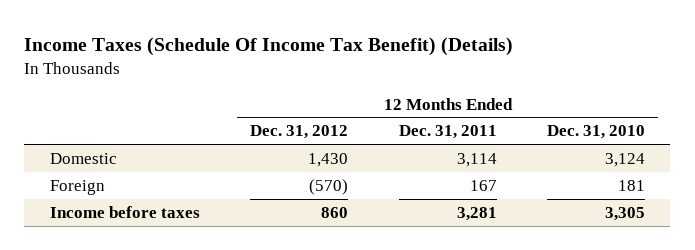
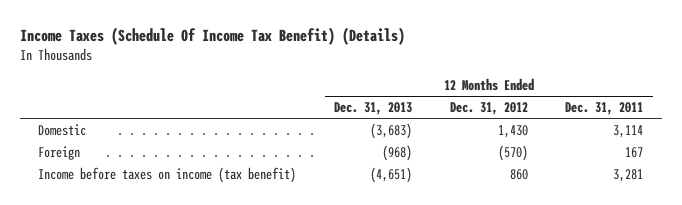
[546,125,645,140] Dec. 31, 2010 -> none
none -> [334,102,413,116] Dec. 31, 2013
[49,205,200,218] Income before taxes -> [38,166,297,183] Income before taxes on income (tax benefit)

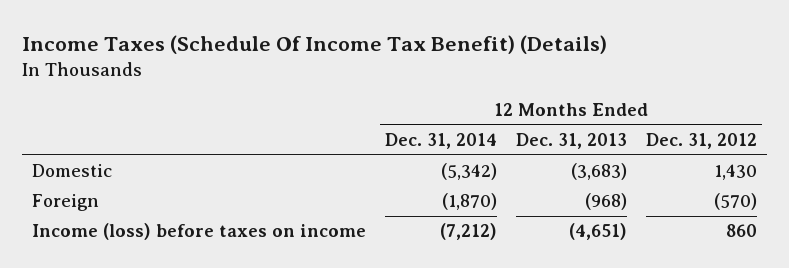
[565,102,644,116] Dec. 31, 2011 -> none
none -> [384,133,497,150] Dec. 31, 2014
[38,166,297,183] Income before taxes on income (tax benefit) -> [31,223,366,241] Income (loss) before taxes on income

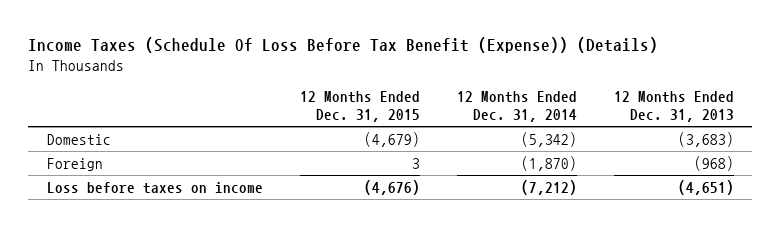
[22,35,608,55] Income Taxes (Schedule Of Income Tax Benefit) (Details) -> [28,37,659,54] Income Taxes (Schedule Of Loss Before Tax Benefit (Expense)) (Details)
[646,133,758,150] Dec. 31, 2012 -> none
none -> [299,90,420,122] 12 Months Ended Dec. 31, 2015
[31,223,366,241] Income (loss) before taxes on income -> [46,181,263,194] Loss before taxes on income

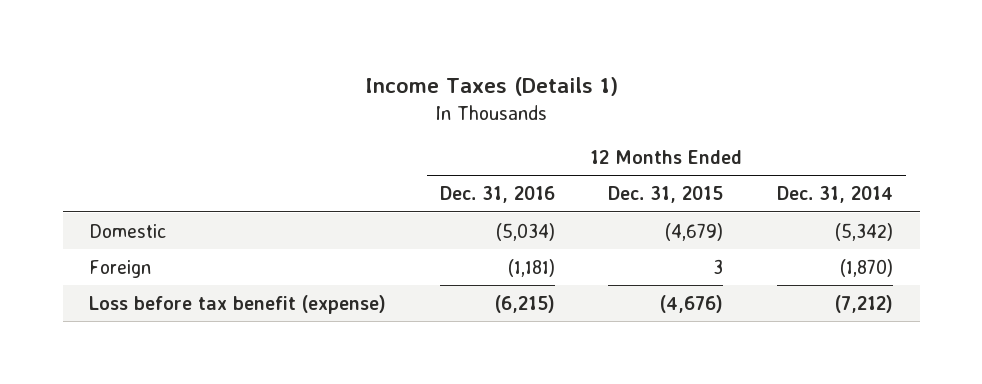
[28,37,659,54] Income Taxes (Schedule Of Loss Before Tax Benefit (Expense)) (Details) -> [365,77,619,97] Income Taxes (Details 1)
[613,90,734,122] 12 Months Ended Dec. 31, 2013 -> none
none -> [439,186,555,204] Dec. 31, 2016
[46,181,263,194] Loss before taxes on income -> [89,294,387,314] Loss before tax benefit (expense)

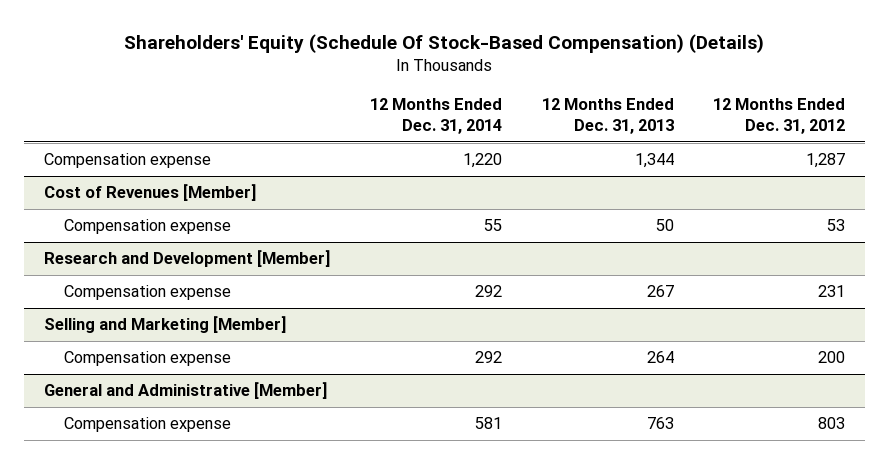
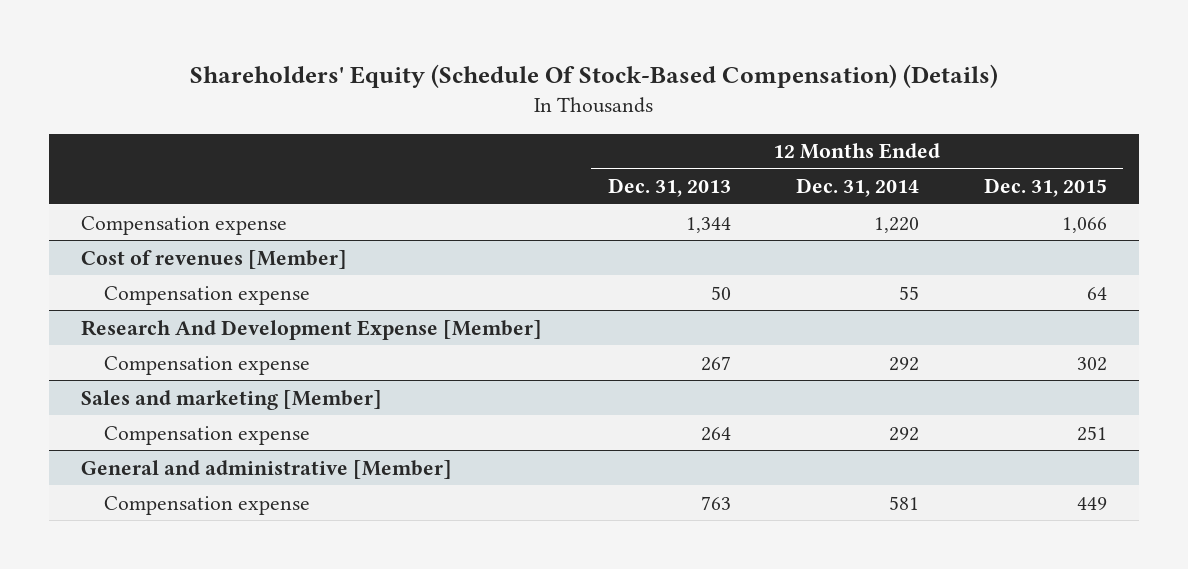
[713,98,846,134] 12 Months Ended Dec. 31, 2012 -> none
none -> [983,178,1107,198] Dec. 31, 2015
[43,184,257,202] Cost of Revenues [Member] -> [81,249,348,269] Cost of revenues [Member]
[43,250,331,268] Research and Development [Member] -> [81,319,543,340] Research And Development Expense [Member]
[43,316,287,334] Selling and Marketing [Member] -> [81,389,383,410] Sales and marketing [Member]
[43,382,328,400] General and Administrative [Member] -> [81,459,453,479] General and administrative [Member]

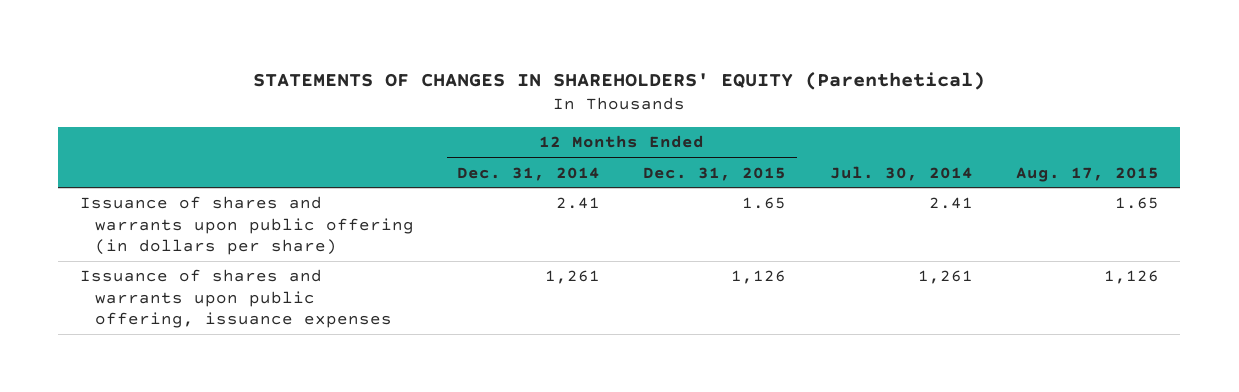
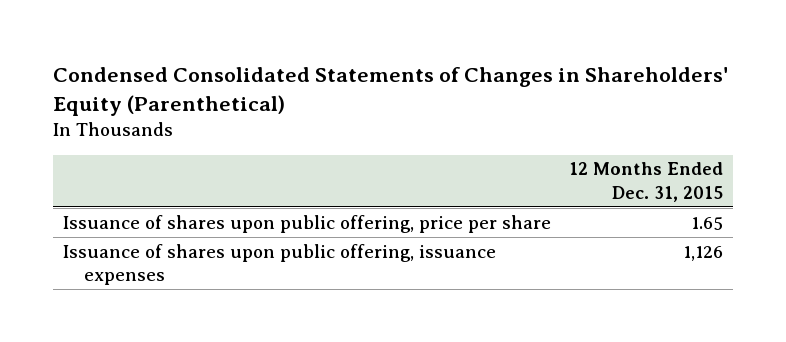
[253,71,986,90] STATEMENTS OF CHANGES IN SHAREHOLDERS' EQUITY (Parenthetical) -> [53,67,729,116] Condensed Consolidated Statements of Changes in Shareholders' Equity (Parenthetical)
[457,166,601,181] Dec. 31, 2014 -> none
[829,165,973,181] Jul. 30, 2014 -> none
[1015,166,1159,182] Aug. 17, 2015 -> none
[79,196,415,256] Issuance of shares and warrants upon public offering (in dollars per share) -> [62,214,551,233] Issuance of shares upon public offering, price per share
[79,269,393,329] Issuance of shares and warrants upon public offering, issuance expenses -> [62,243,496,286] Issuance of shares upon public offering, issuance expenses

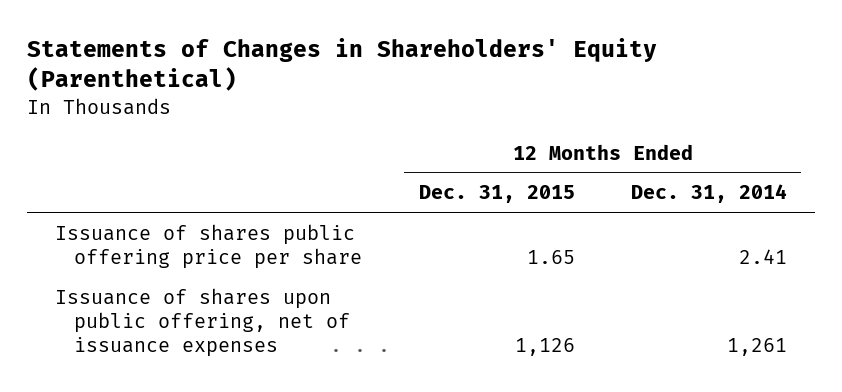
[53,67,729,116] Condensed Consolidated Statements of Changes in Shareholders' Equity (Parenthetical) -> [27,38,658,92] Statements of Changes in Shareholders' Equity (Parenthetical)
none -> [630,184,787,204] Dec. 31, 2014
[62,214,551,233] Issuance of shares upon public offering, price per share -> [55,223,363,269] Issuance of shares public offering price per share
[62,243,496,286] Issuance of shares upon public offering, issuance expenses -> [55,287,351,357] Issuance of shares upon public offering, net of issuance expenses

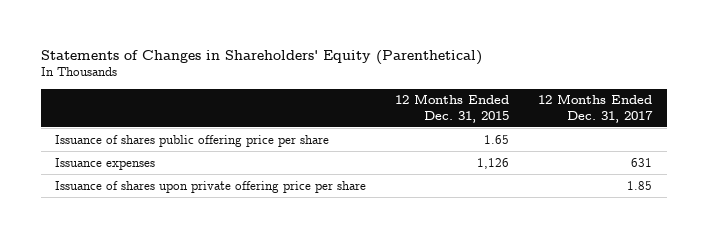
[630,184,787,204] Dec. 31, 2014 -> none
none -> [538,94,654,123] 12 Months Ended Dec. 31, 2017
[55,287,351,357] Issuance of shares upon public offering, net of issuance expenses -> [55,157,156,170] Issuance expenses
none -> [55,180,367,193] Issuance of shares upon private offering price per share

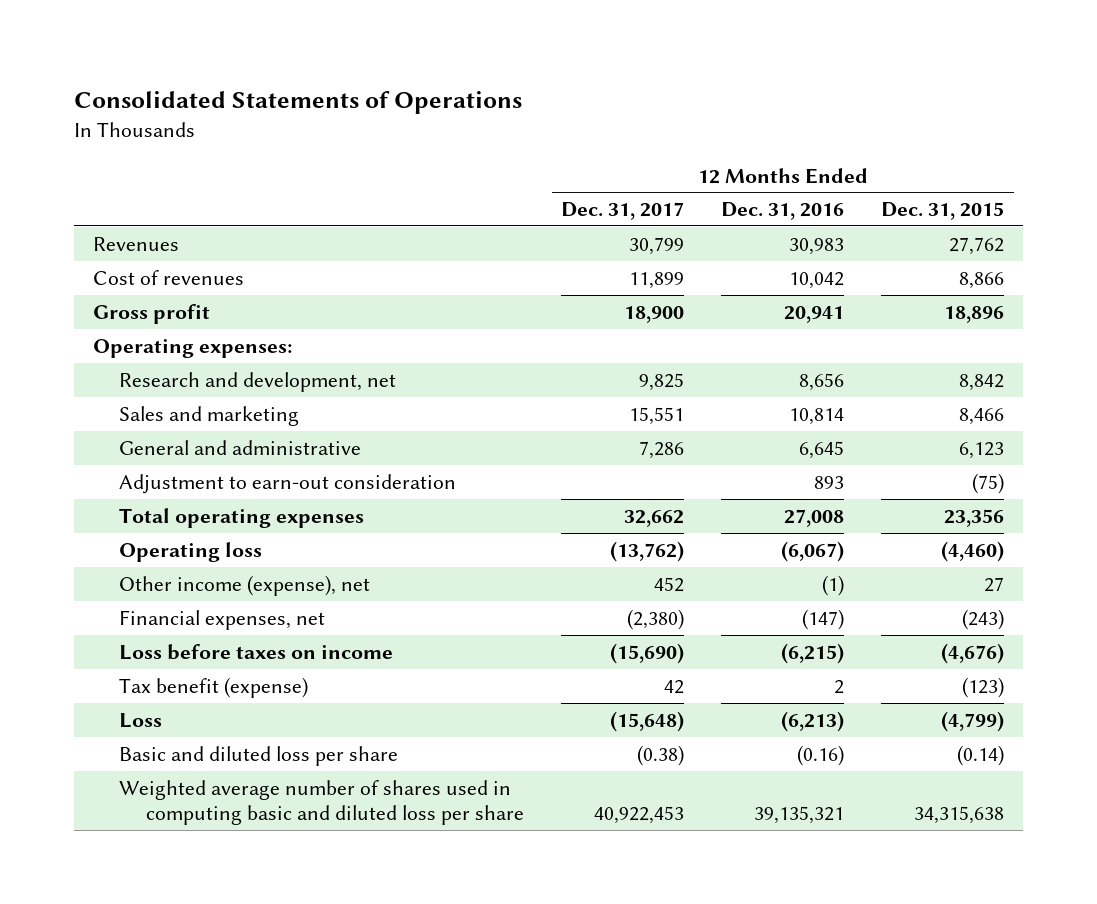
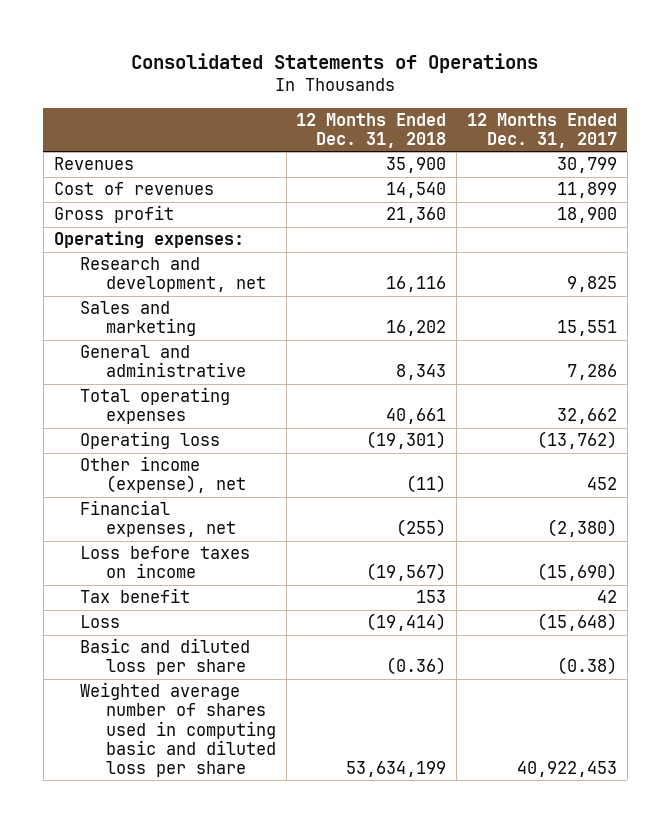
[721,202,845,221] Dec. 31, 2016 -> none
[881,202,1005,221] Dec. 31, 2015 -> none
none -> [296,112,447,148] 12 Months Ended Dec. 31, 2018
[119,473,457,494] Adjustment to earn-out consideration -> none
[119,676,309,698] Tax benefit (expense) -> [79,588,190,604] Tax benefit

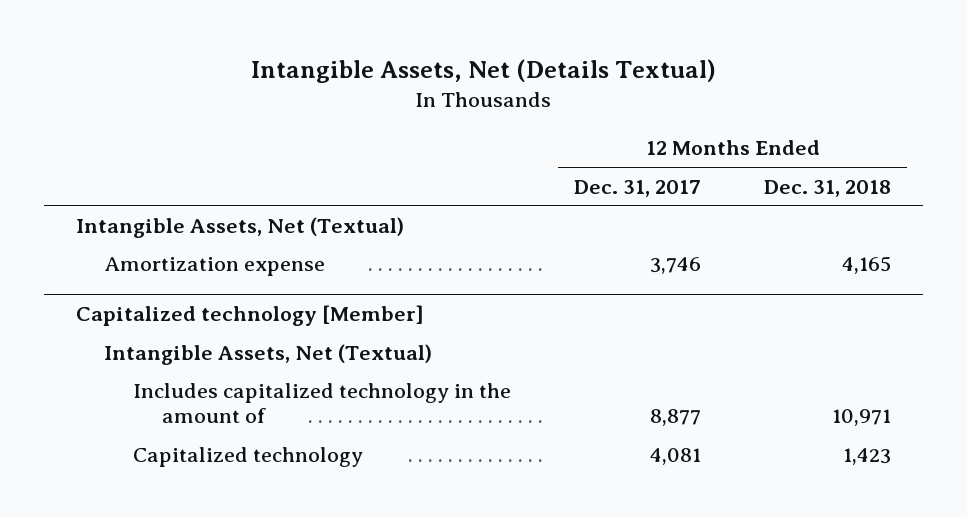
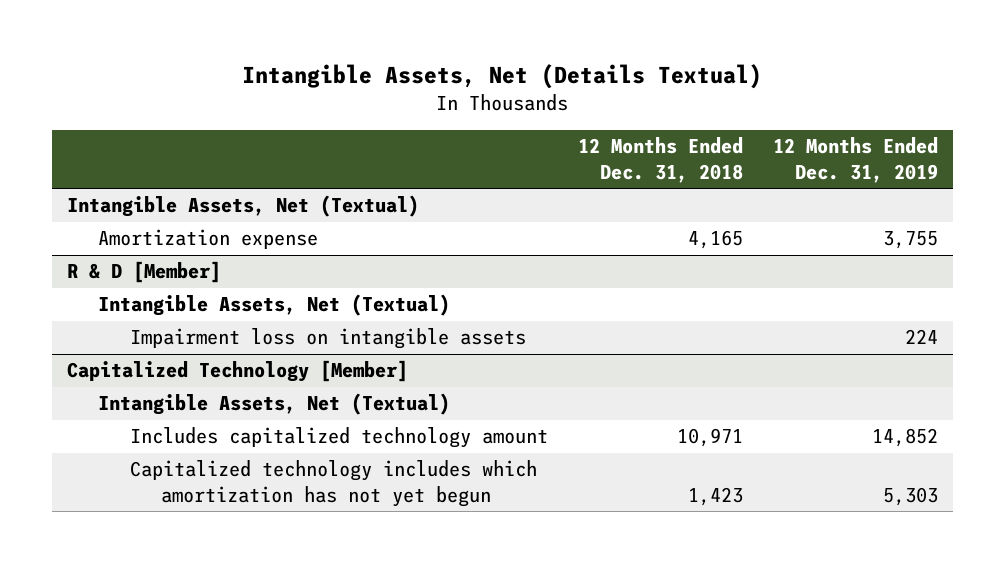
[574,179,702,197] Dec. 31, 2017 -> none
none -> [772,137,938,183] 12 Months Ended Dec. 31, 2019
[75,305,424,327] Capitalized technology [Member] -> none
none -> [67,261,222,284] R & D [Member]
none -> [129,328,526,350] Impairment loss on intangible assets
none -> [67,360,409,383] Capitalized Technology [Member]
none -> [98,393,451,416] Intangible Assets, Net (Textual)
[133,382,512,424] Includes capitalized technology in the amount of -> [129,427,548,449] Includes capitalized technology amount
[133,446,364,467] Capitalized technology -> [129,460,537,507] Capitalized technology includes which amortization has not yet begun

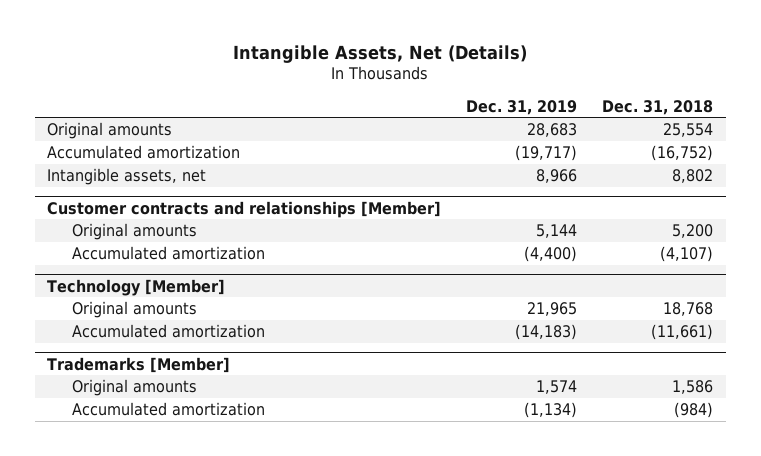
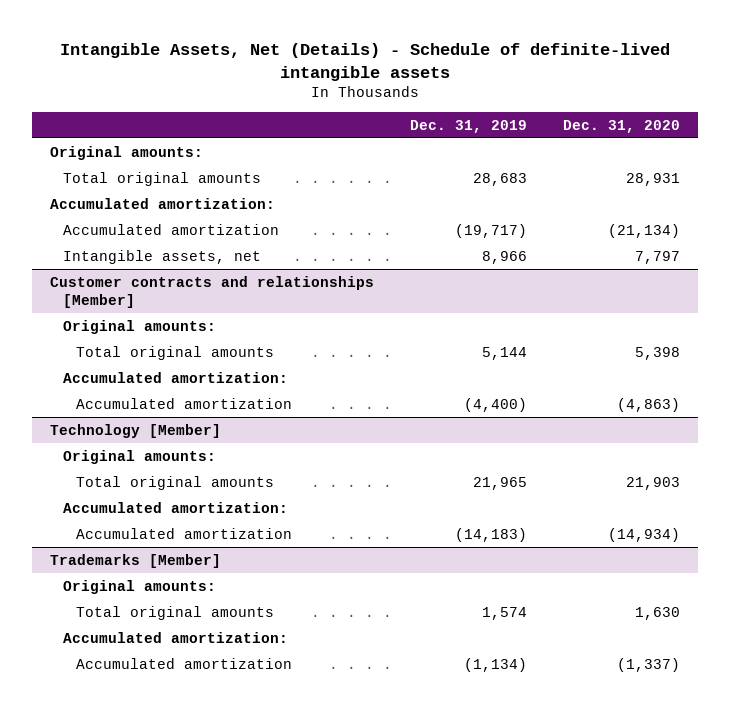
[233,44,528,63] Intangible Assets, Net (Details) -> [60,42,671,81] Intangible Assets, Net (Details) - Schedule of definite-lived intangible assets
[602,99,714,115] Dec. 31, 2018 -> none
none -> [563,119,681,133] Dec. 31, 2020
none -> [50,145,204,160] Original amounts:
[47,122,173,140] Original amounts -> [63,171,262,186] Total original amounts
none -> [50,197,276,209] Accumulated amortization:
none -> [63,319,217,334] Original amounts:
[71,223,197,241] Original amounts -> [76,345,275,360] Total original amounts
none -> [63,371,289,383] Accumulated amortization:
none -> [63,449,217,464] Original amounts:
[71,301,197,319] Original amounts -> [76,475,275,490] Total original amounts
none -> [63,501,289,513] Accumulated amortization:
none -> [63,579,217,594] Original amounts:
[71,379,197,397] Original amounts -> [76,605,275,620] Total original amounts
none -> [63,631,289,643] Accumulated amortization:

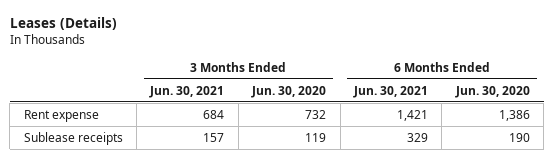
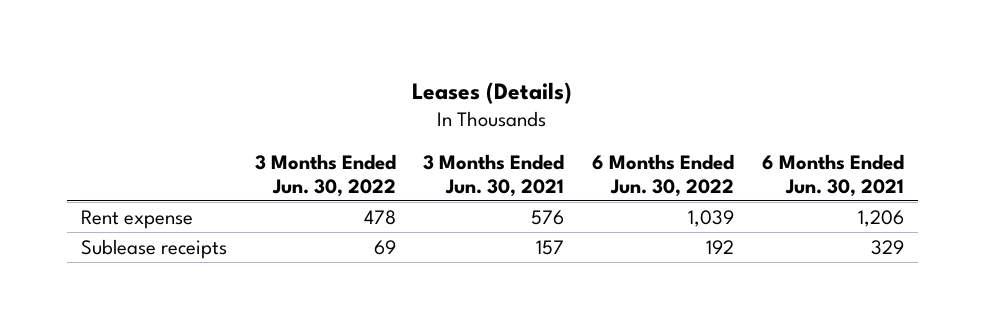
[251,85,327,98] Jun. 30, 2020 -> none
[454,85,530,98] Jun. 30, 2020 -> none
none -> [254,153,396,197] 3 Months Ended Jun. 30, 2022
none -> [592,153,735,197] 6 Months Ended Jun. 30, 2022
[203,109,225,119] 684 -> [531,209,565,225] 576
[396,109,428,121] 1,421 -> [858,209,905,227] 1,206

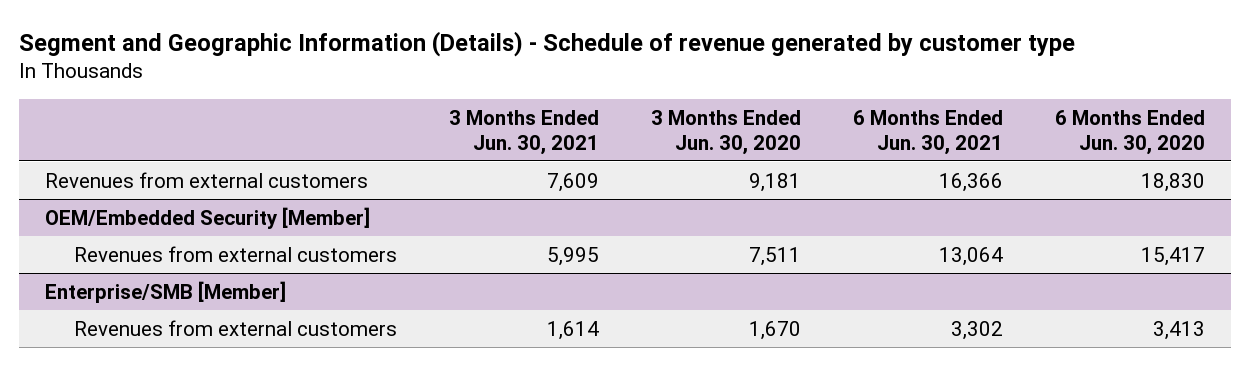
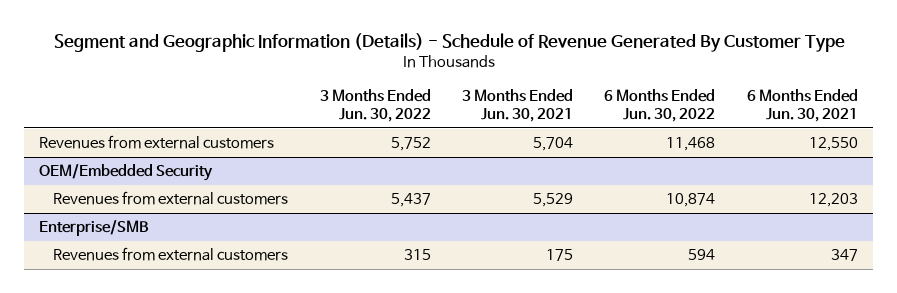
[19,30,1076,57] Segment and Geographic Information (Details) - Schedule of revenue generated by customer type -> [53,32,845,52] Segment and Geographic Information (Details) - Schedule of Revenue Generated By Customer Type
[650,109,801,155] 3 Months Ended Jun. 30, 2020 -> none
[1054,109,1205,155] 6 Months Ended Jun. 30, 2020 -> none
none -> [319,88,431,122] 3 Months Ended Jun. 30, 2022
none -> [604,88,716,122] 6 Months Ended Jun. 30, 2022
[546,172,599,192] 7,609 -> [532,137,573,152] 5,704
[938,172,1003,192] 16,366 -> [808,137,858,152] 12,550
[45,206,371,229] OEM/Embedded Security [Member] -> [39,164,214,182] OEM/Embedded Security
[546,246,599,266] 5,995 -> [532,193,573,208] 5,529
[938,246,1003,266] 13,064 -> [808,193,858,208] 12,203
[45,280,287,303] Enterprise/SMB [Member] -> [39,220,150,237] Enterprise/SMB
[546,320,599,340] 1,614 -> [545,249,573,262] 175
[950,320,1003,340] 3,302 -> [830,249,858,262] 347

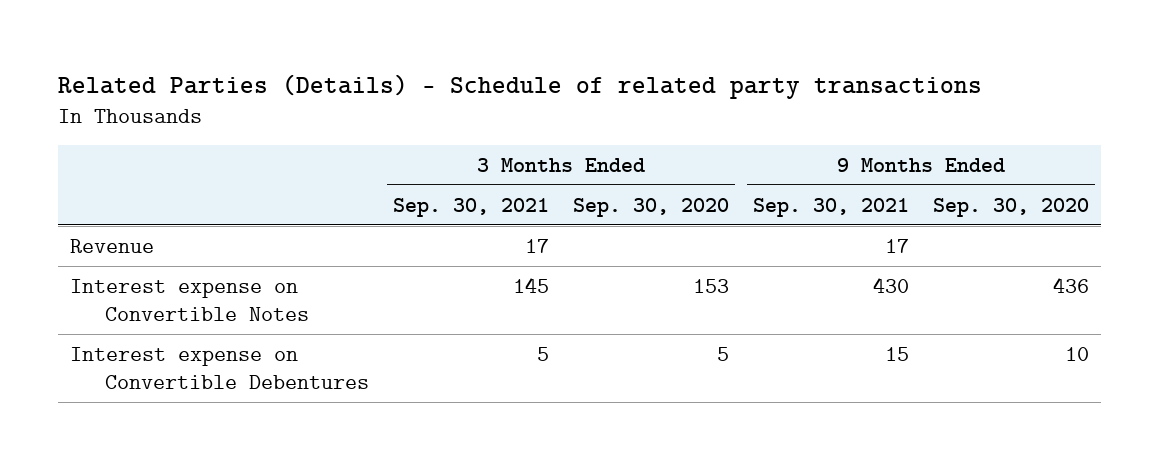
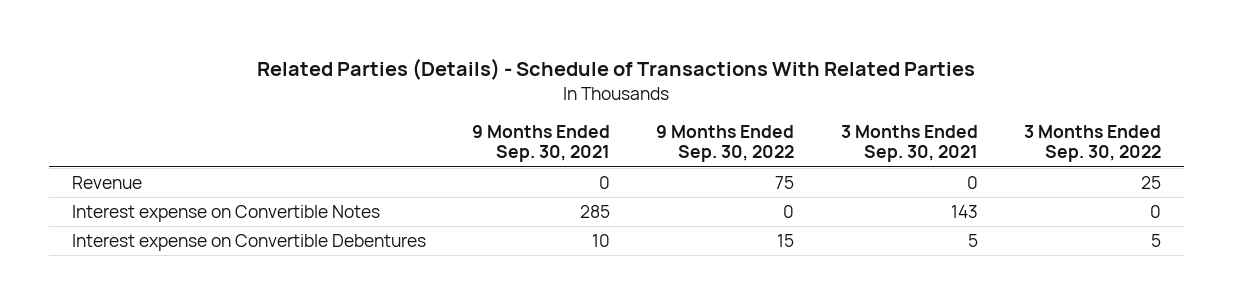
[58,73,983,99] Related Parties (Details) - Schedule of related party transactions -> [257,58,976,81] Related Parties (Details) - Schedule of Transactions With Related Parties
[573,197,730,217] Sep. 30, 2020 -> none
[933,197,1090,217] Sep. 30, 2020 -> none
none -> [656,125,795,163] 9 Months Ended Sep. 30, 2022
none -> [1023,125,1161,163] 3 Months Ended Sep. 30, 2022
[525,238,550,253] 17 -> [966,175,978,189] 0
[885,238,910,253] 17 -> [599,175,611,189] 0
[513,276,550,293] 145 -> [950,204,978,218] 143
[873,276,910,293] 430 -> [580,204,611,218] 285
[885,346,910,361] 15 -> [592,233,611,247] 10

